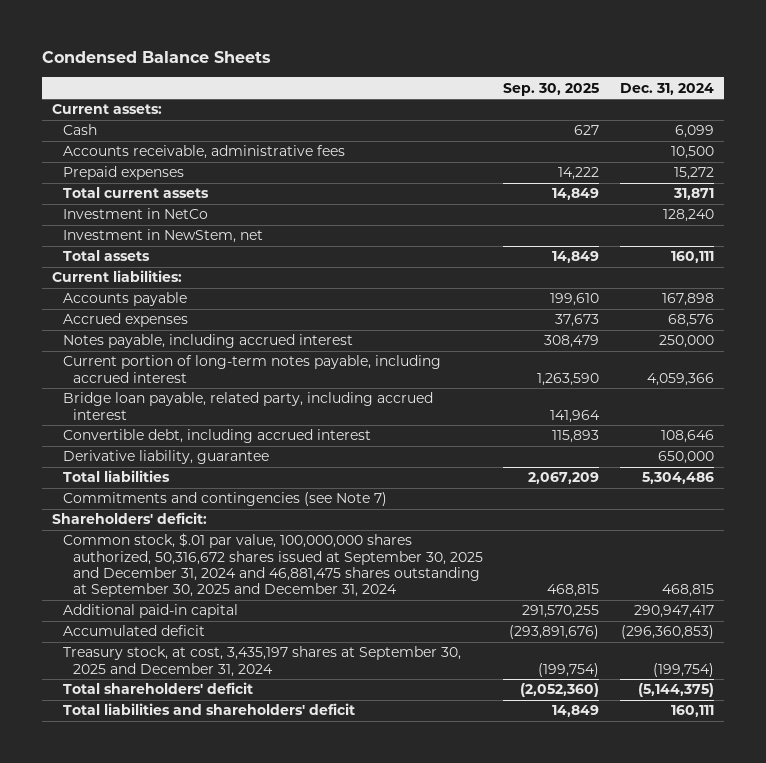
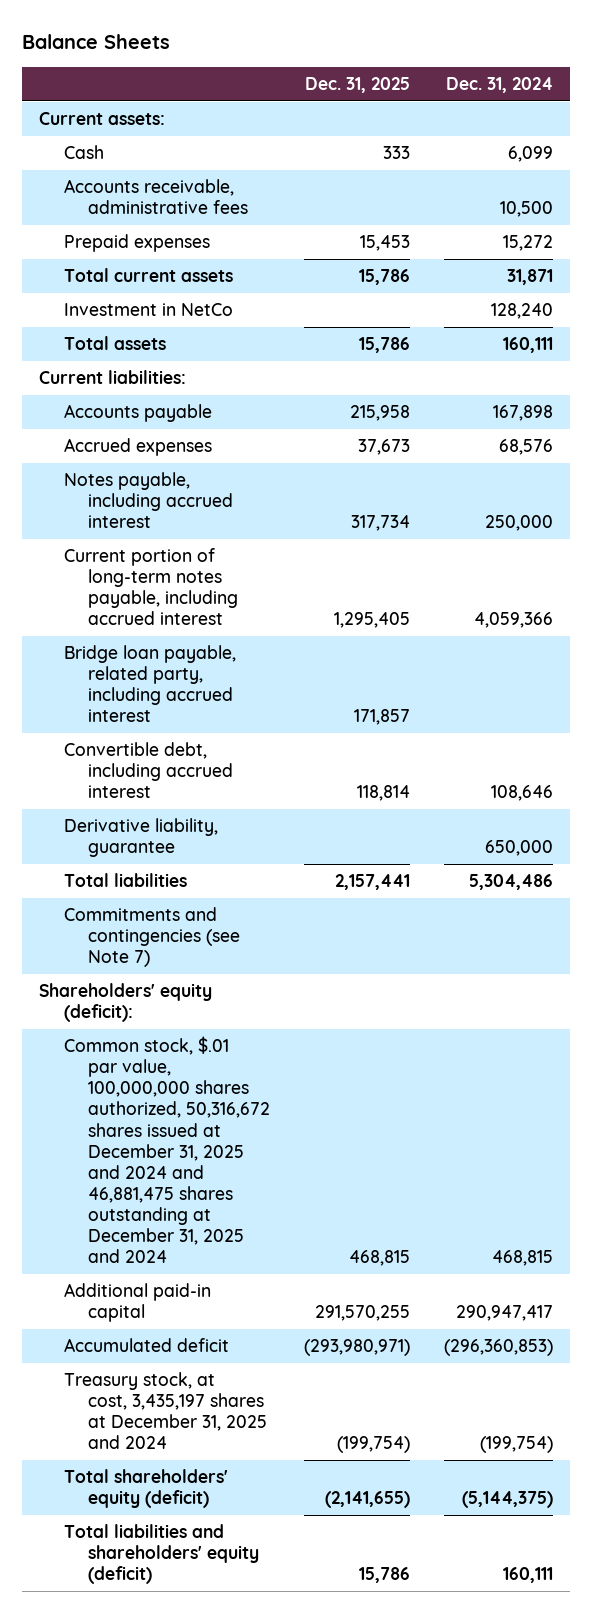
[41,51,271,64] Condensed Balance Sheets -> [22,34,171,50] Balance Sheets
[503,82,600,96] Sep. 30, 2025 -> none
none -> [305,76,411,93] Dec. 31, 2025
[62,229,263,244] Investment in NewStem, net -> none
[52,512,208,525] Shareholders' deficit: -> [39,983,213,1023] Shareholders' equity (deficit):
[62,533,484,598] Common stock, $.01 par value, 100,000,000 shares authorized, 50,316,672 shares issued at September 30, 2025 and December 31, 2024 and 46,881,475 shares outstanding at September 30, 2025 and December 31, 2024 -> [63,1036,271,1264] Common stock, $.01 par value, 100,000,000 shares authorized, 50,316,672 shares issued at December 31, 2025 and 2024 and 46,881,475 shares outstanding at December 31, 2025 and 2024
[62,646,461,677] Treasury stock, at cost, 3,435,197 shares at September 30, 2025 and December 31, 2024 -> [63,1372,268,1450] Treasury stock, at cost, 3,435,197 shares at December 31, 2025 and 2024
[62,682,253,695] Total shareholders' deficit -> [63,1469,228,1509] Total shareholders' equity (deficit)
[62,703,355,716] Total liabilities and shareholders' deficit -> [63,1524,260,1585] Total liabilities and shareholders' equity (deficit)

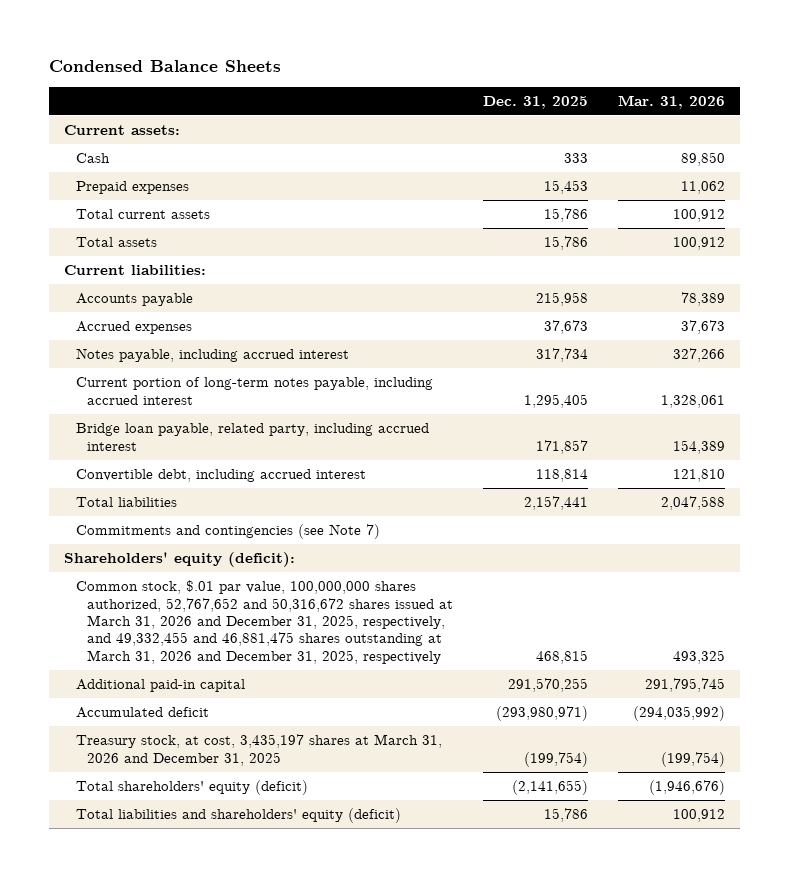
[22,34,171,50] Balance Sheets -> [49,60,282,73] Condensed Balance Sheets
[446,76,554,93] Dec. 31, 2024 -> none
none -> [617,94,725,109] Mar. 31, 2026
[63,179,249,215] Accounts receivable, administrative fees -> none
[63,303,233,317] Investment in NetCo -> none
[63,818,218,858] Derivative liability, guarantee -> none
[63,1036,271,1264] Common stock, $.01 par value, 100,000,000 shares authorized, 50,316,672 shares issued at December 31, 2025 and 2024 and 46,881,475 shares outstanding at December 31, 2025 and 2024 -> [75,580,453,664] Common stock, $.01 par value, 100,000,000 shares authorized, 52,767,652 and 50,316,672 shares issued at March 31, 2026 and December 31, 2025, respectively, and 49,332,455 and 46,881,475 shares outstanding at March 31, 2026 and December 31, 2025, respectively
[63,1372,268,1450] Treasury stock, at cost, 3,435,197 shares at December 31, 2025 and 2024 -> [75,734,442,766] Treasury stock, at cost, 3,435,197 shares at March 31, 2026 and December 31, 2025

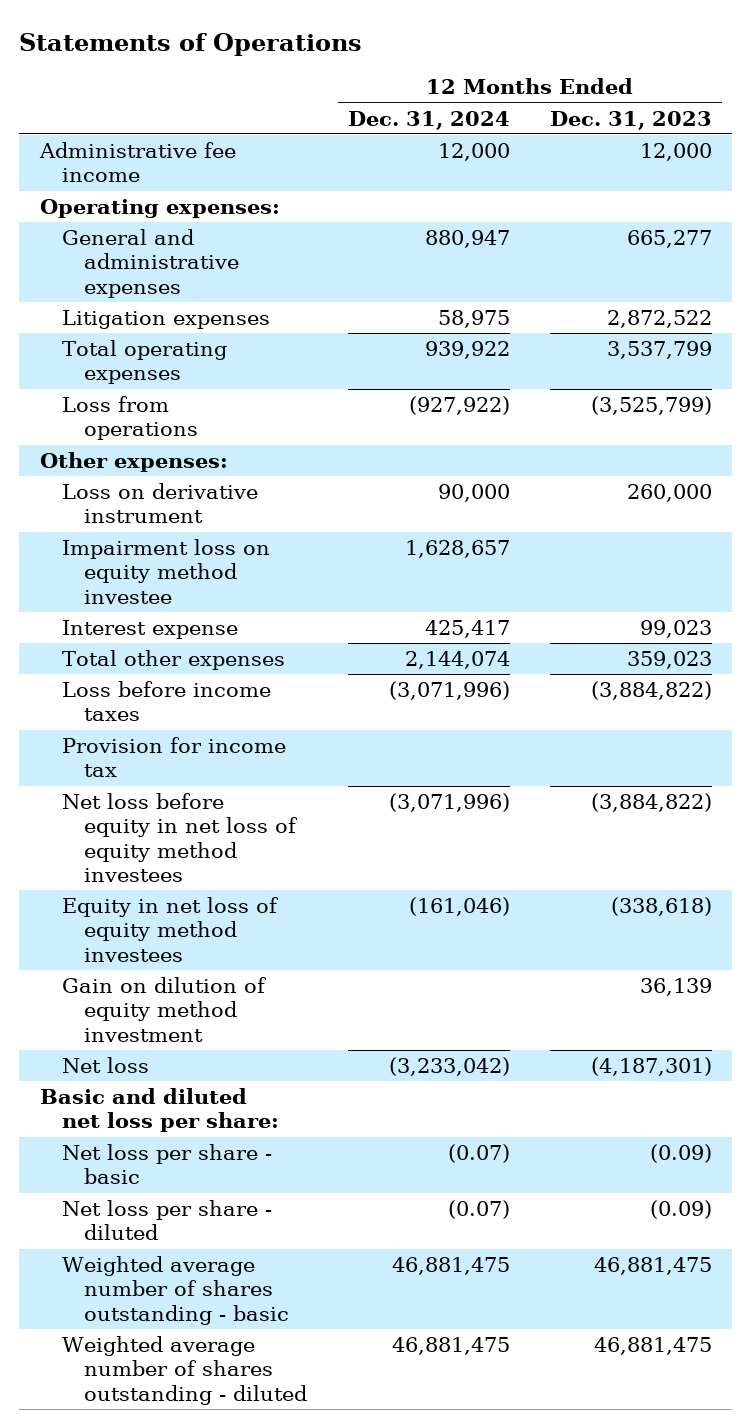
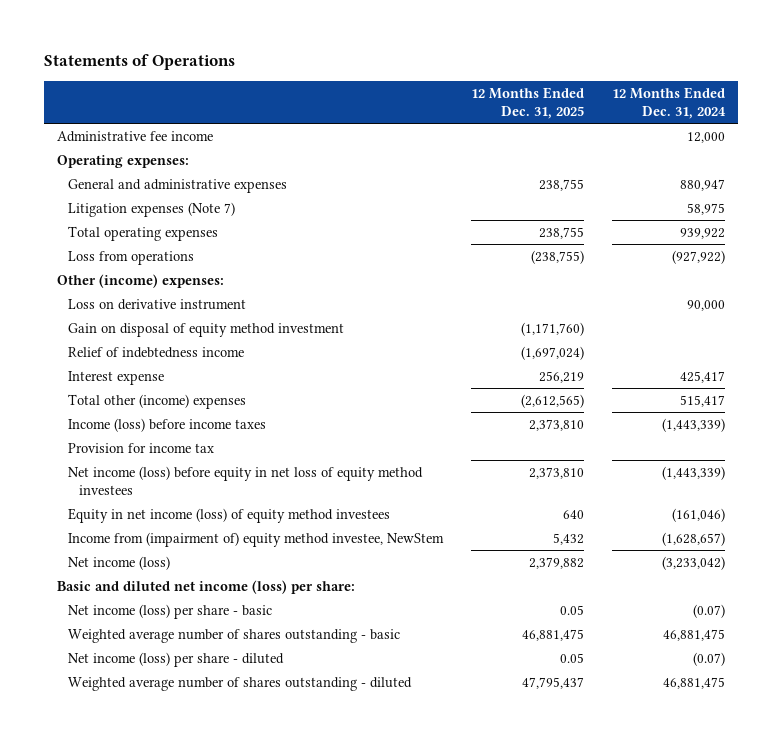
[550,110,713,130] Dec. 31, 2023 -> none
none -> [470,86,584,120] 12 Months Ended Dec. 31, 2025
[62,310,271,330] Litigation expenses -> [68,201,236,217] Litigation expenses (Note 7)
[39,452,228,473] Other expenses: -> [57,273,225,288] Other (income) expenses:
[62,539,271,604] Impairment loss on equity method investee -> none
none -> [68,322,345,337] Gain on disposal of equity method investment
none -> [68,346,245,358] Relief of indebtedness income
[62,650,286,671] Total other expenses -> [68,393,247,409] Total other (income) expenses
[404,651,510,670] 2,144,074 -> [679,394,725,407] 515,417
[62,681,272,722] Loss before income taxes -> [68,417,267,432] Income (loss) before income taxes
[388,681,510,701] (3,071,996) -> [661,417,725,432] (1,443,339)
[62,977,268,1042] Gain on dilution of equity method investment -> none
[62,1200,273,1241] Net loss per share - diluted -> none
[62,793,299,883] Net loss before equity in net loss of equity method investees -> [68,465,424,496] Net income (loss) before equity in net loss of equity method investees
[388,793,510,813] (3,071,996) -> [661,465,725,480] (1,443,339)
[62,897,280,962] Equity in net loss of equity method investees -> [68,507,391,523] Equity in net income (loss) of equity method investees
none -> [68,531,445,547] Income from (impairment of) equity method investee, NewStem
[62,1057,150,1074] Net loss -> [68,555,171,570] Net income (loss)
[39,1088,280,1133] Basic and diluted net loss per share: -> [57,579,356,594] Basic and diluted net income (loss) per share:
[62,1144,273,1185] Net loss per share - basic -> [68,603,273,619] Net income (loss) per share - basic
none -> [68,651,285,667] Net income (loss) per share - diluted

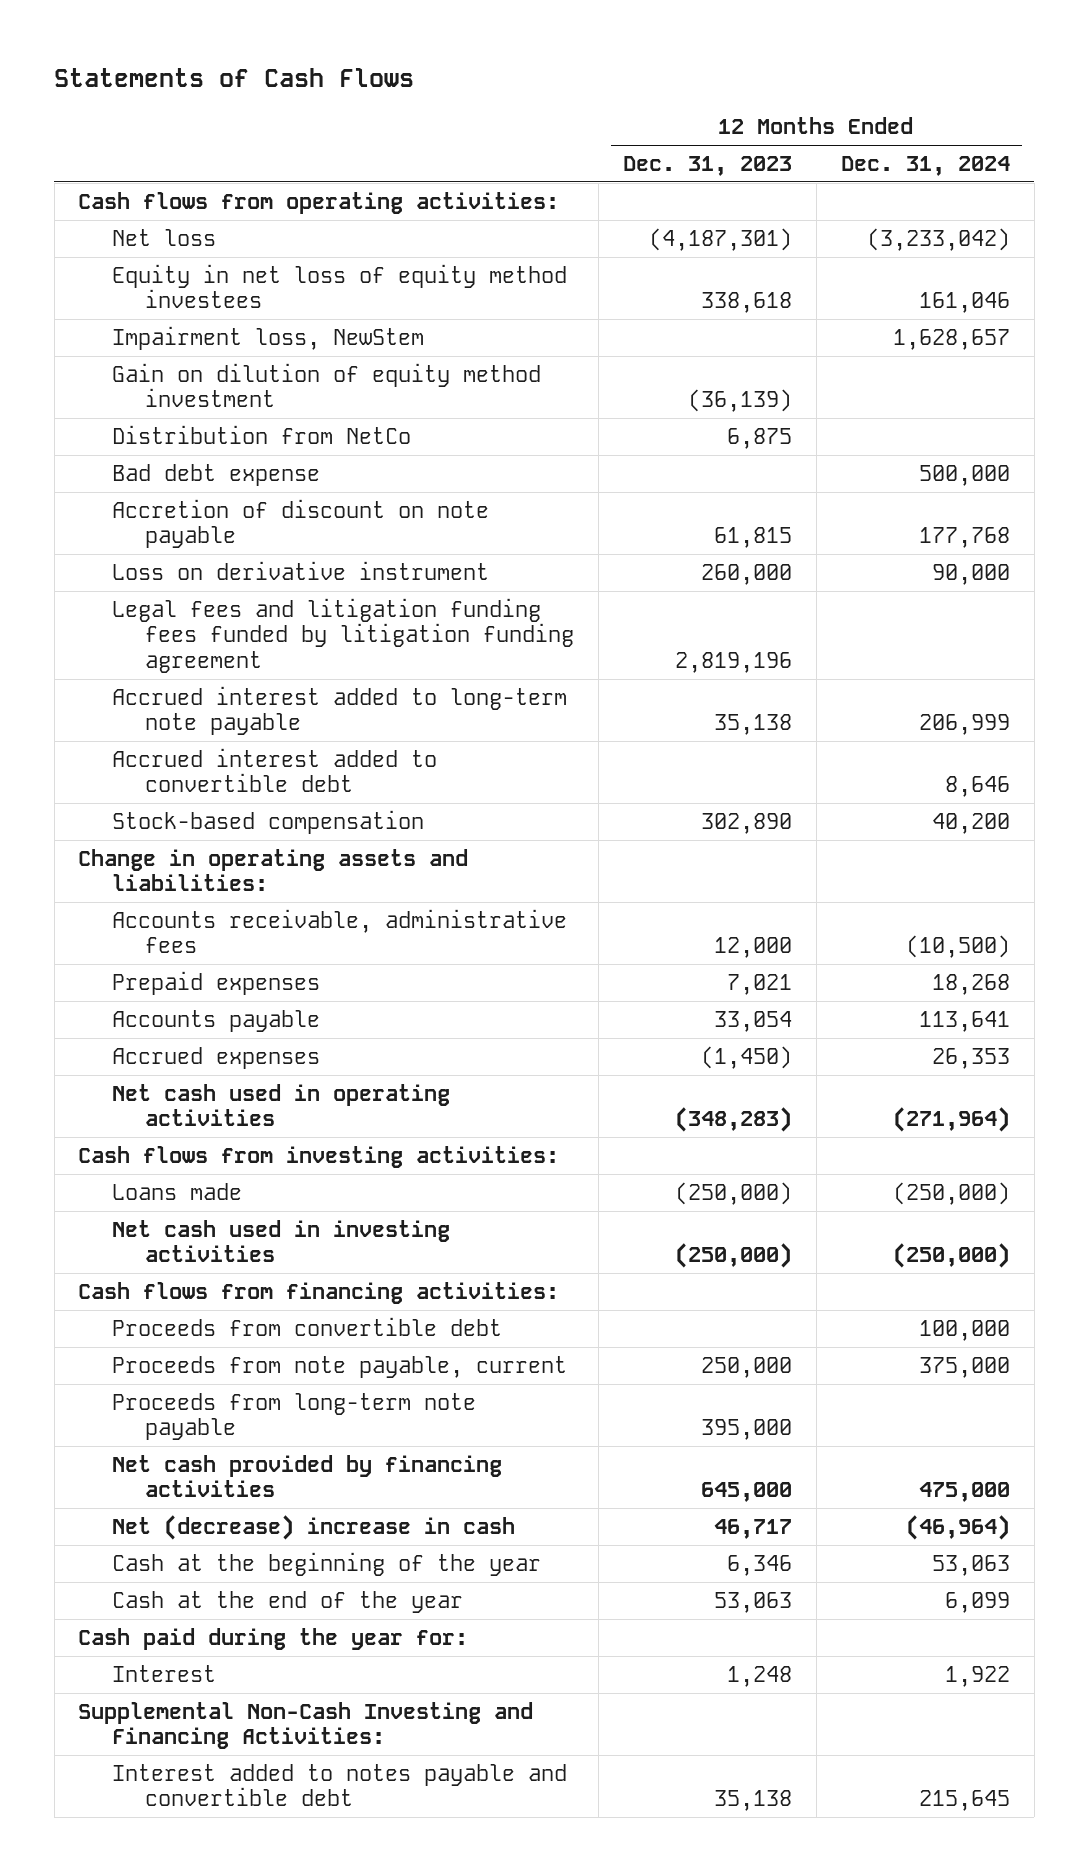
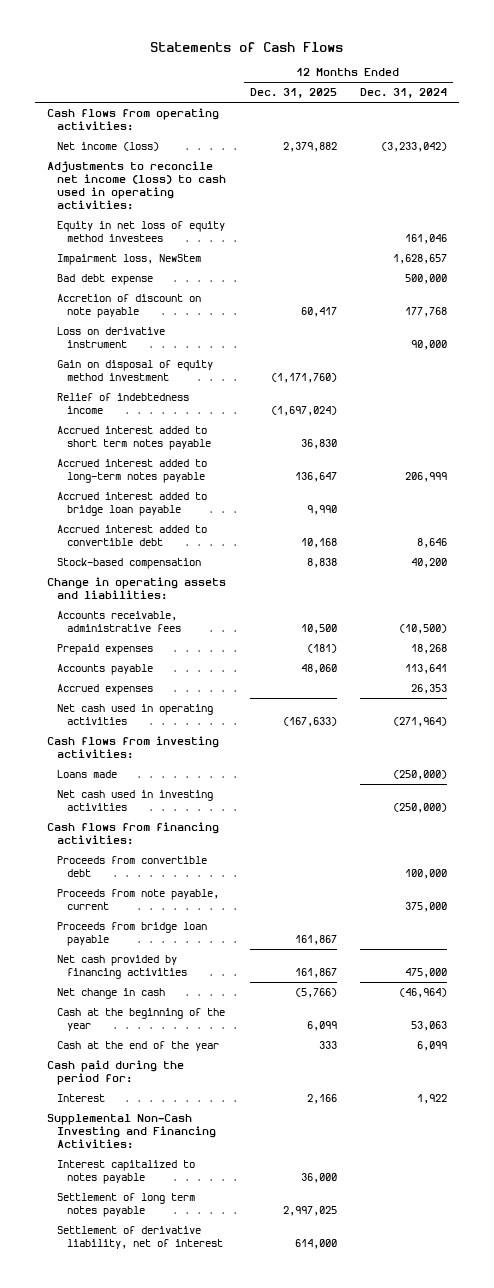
[622,155,792,176] Dec. 31, 2023 -> none
none -> [249,88,337,99] Dec. 31, 2025
[111,228,216,246] Net loss -> [56,142,159,152] Net income (loss)
none -> [46,161,226,211] Adjustments to reconcile net income (loss) to cash used in operating activities:
[111,362,541,408] Gain on dilution of equity method investment -> none
[111,424,411,444] Distribution from NetCo -> none
[111,597,575,673] Legal fees and litigation funding fees funded by litigation funding agreement -> none
none -> [56,360,213,382] Gain on disposal of equity method investment
none -> [56,393,189,415] Relief of indebtedness income
none -> [56,426,211,451] Accrued interest added to short term notes payable
[111,685,567,736] Accrued interest added to long-term note payable -> [56,459,207,484] Accrued interest added to long-term notes payable
none -> [56,492,207,517] Accrued interest added to bridge loan payable
[111,1392,476,1441] Proceeds from long-term note payable -> none
none -> [56,922,207,947] Proceeds from bridge loan payable
[111,1514,515,1540] Net (decrease) increase in cash -> [56,988,165,1000] Net change in cash
[78,1627,469,1650] Cash paid during the year for: -> [46,1060,184,1086] Cash paid during the period for:
[111,1763,567,1807] Interest added to notes payable and convertible debt -> none
none -> [56,1160,195,1185] Interest capitalized to notes payable
none -> [56,1193,195,1218] Settlement of long term notes payable
none -> [56,1226,223,1250] Settlement of derivative liability, net of interest

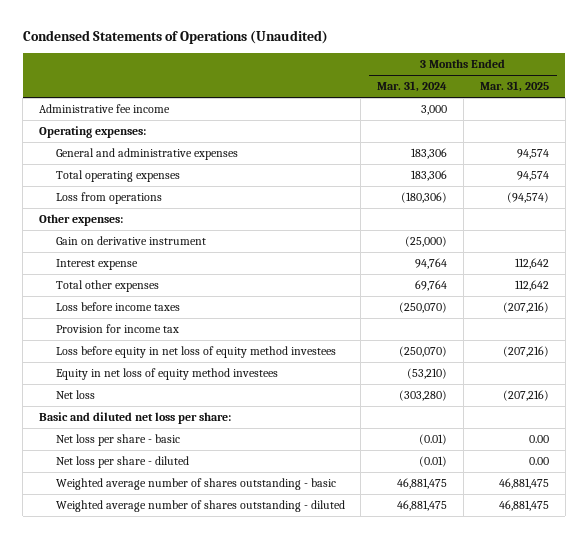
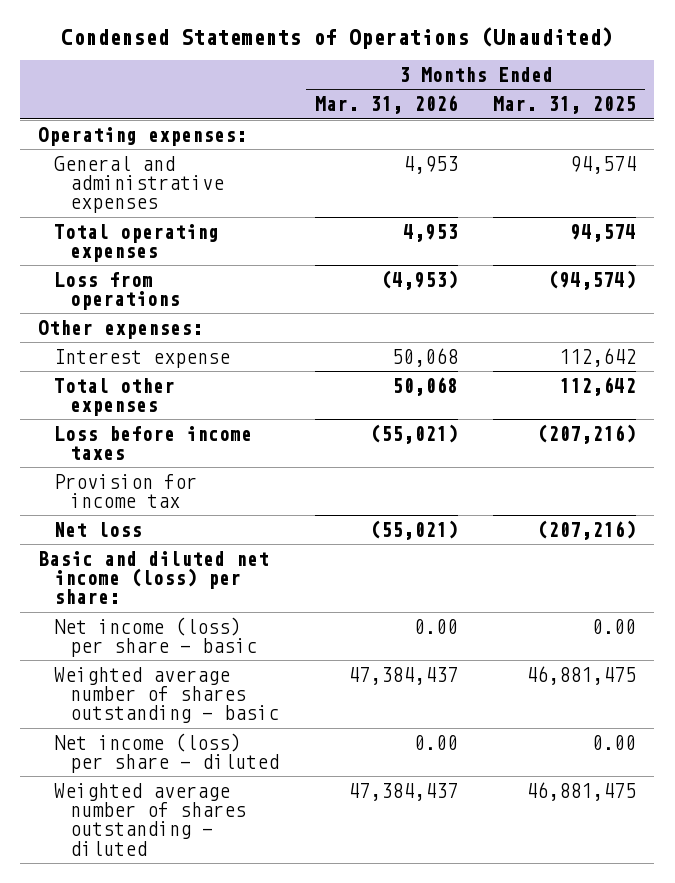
[377,81,448,93] Mar. 31, 2024 -> none
none -> [314,95,458,115] Mar. 31, 2026
[39,104,171,114] Administrative fee income -> none
[55,236,206,246] Gain on derivative instrument -> none
[55,346,336,359] Loss before equity in net loss of equity method investees -> none
[55,368,278,381] Equity in net loss of equity method investees -> none
[55,456,189,469] Net loss per share - diluted -> none
[39,412,232,425] Basic and diluted net loss per share: -> [38,550,270,605] Basic and diluted net income (loss) per share:
[55,434,180,447] Net loss per share - basic -> [53,616,257,658] Net income (loss) per share - basic
none -> [53,732,279,774] Net income (loss) per share - diluted

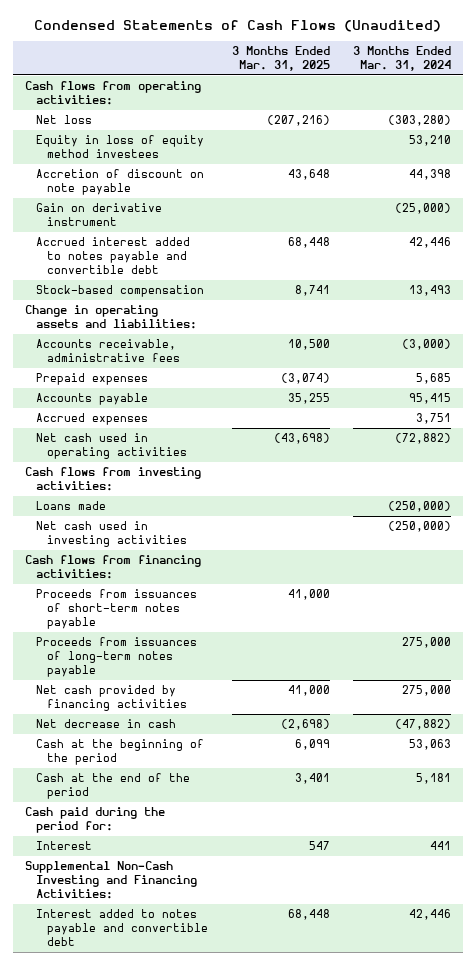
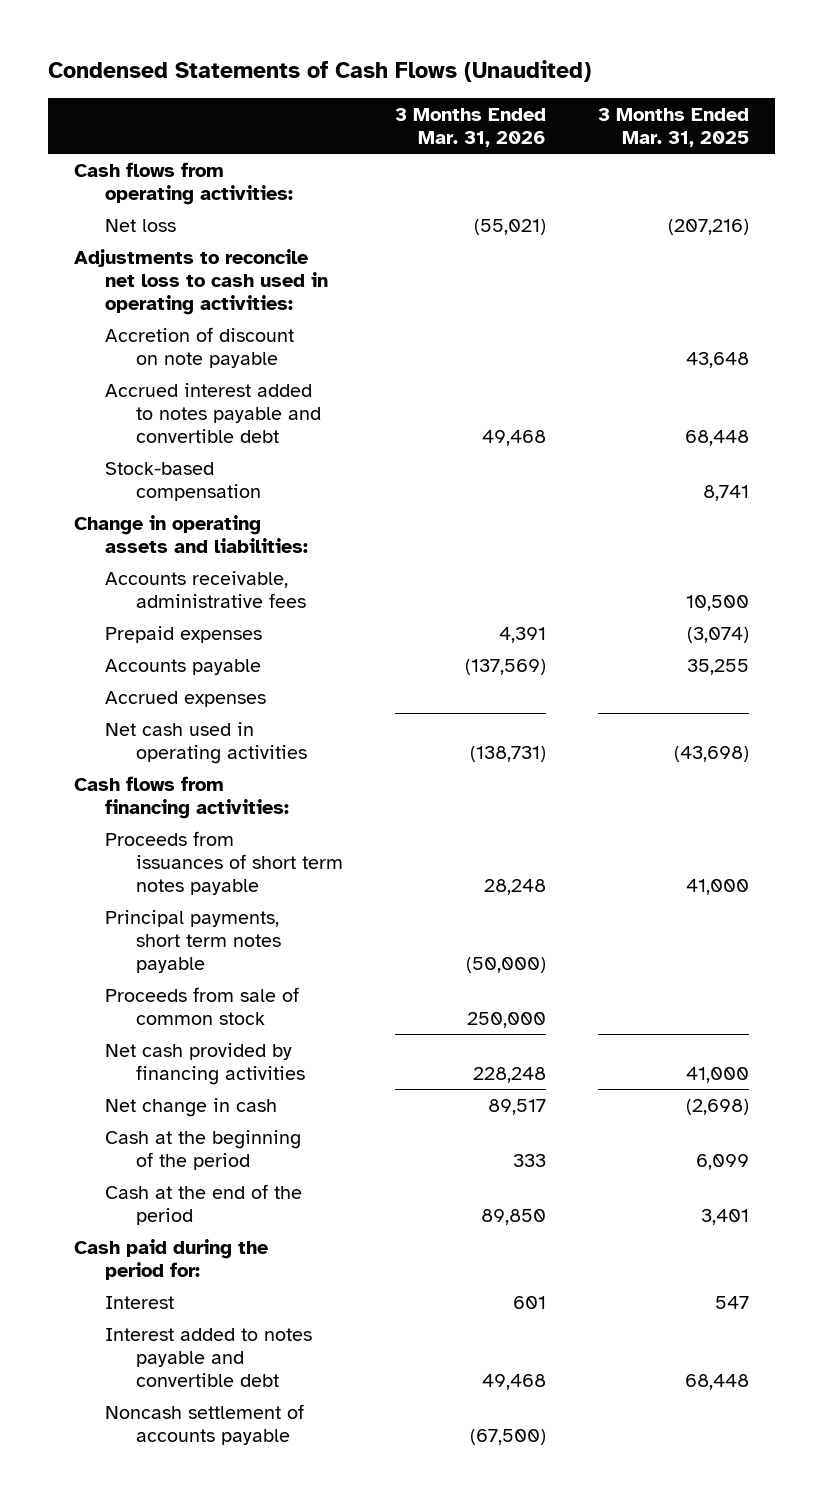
[353,46,452,72] 3 Months Ended Mar. 31, 2024 -> none
none -> [394,107,546,147] 3 Months Ended Mar. 31, 2026
[35,135,204,159] Equity in loss of equity method investees -> none
none -> [73,248,328,315] Adjustments to reconcile net loss to cash used in operating activities:
[35,203,162,227] Gain on derivative instrument -> none
[24,467,201,492] Cash flows from investing activities: -> none
[35,501,106,511] Loans made -> none
[35,521,187,548] Net cash used in investing activities -> none
[35,637,197,678] Proceeds from issuances of long-term notes payable -> none
[35,589,197,630] Proceeds from issuances of short-term notes payable -> [104,830,343,895] Proceeds from issuances of short term notes payable
none -> [104,909,281,973] Principal payments, short term notes payable
none -> [104,986,299,1025] Proceeds from sale of common stock
[35,719,176,729] Net decrease in cash -> [104,1097,277,1117] Net change in cash
[24,861,197,900] Supplemental Non-Cash Investing and Financing Activities: -> none
none -> [104,1403,304,1445] Noncash settlement of accounts payable

